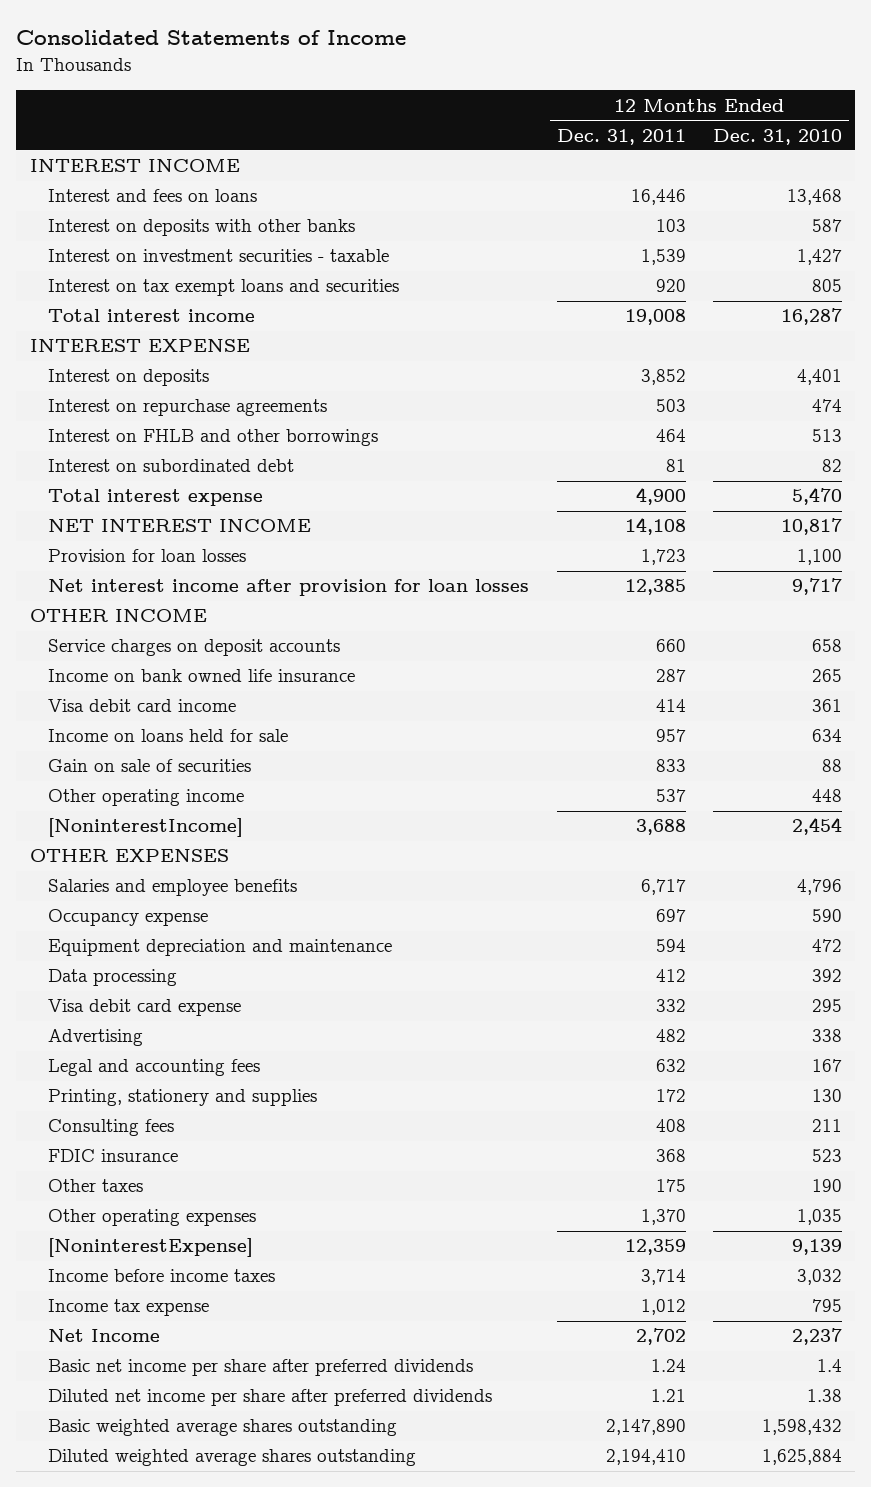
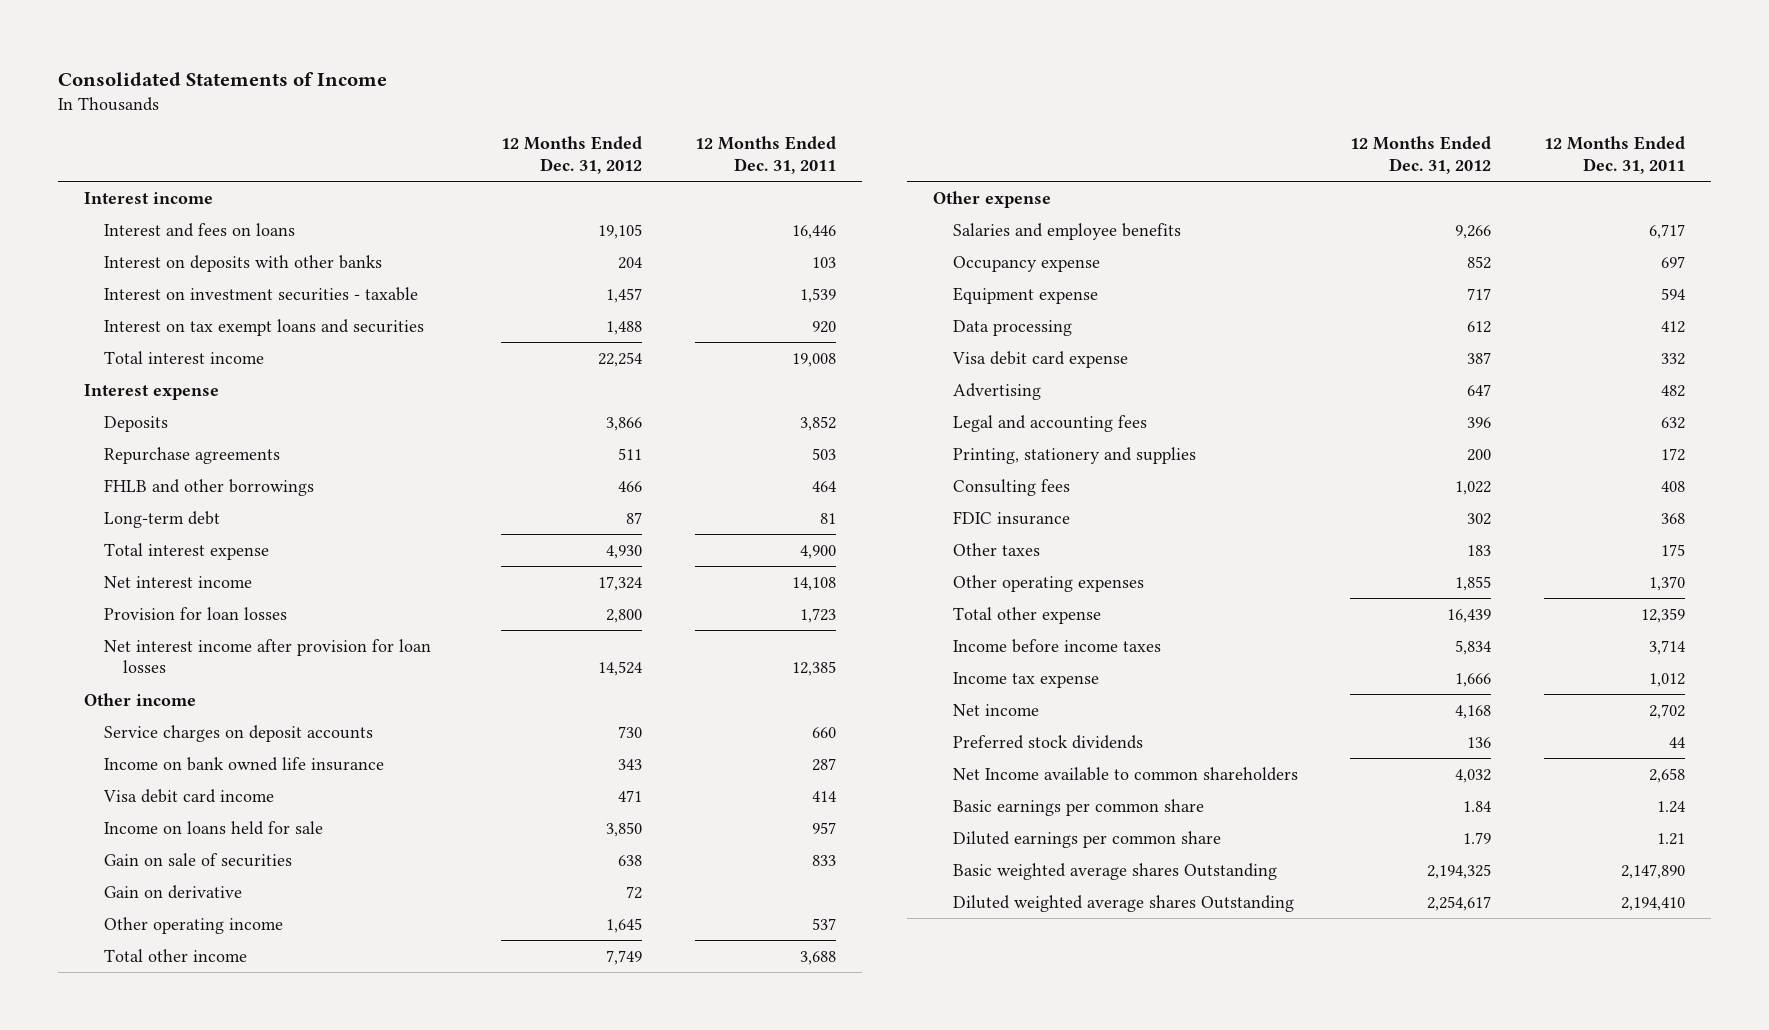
[712,128,842,145] Dec. 31, 2010 -> none
none -> [501,136,643,175] 12 Months Ended Dec. 31, 2012
[29,159,240,173] INTEREST INCOME -> [84,191,214,204] Interest income
[48,459,295,473] Interest on subordinated debt -> none
[29,339,250,353] INTEREST EXPENSE -> [84,383,220,400] Interest expense
[48,369,210,387] Interest on deposits -> [103,415,168,432] Deposits
[48,399,328,417] Interest on repurchase agreements -> [103,446,280,464] Repurchase agreements
[48,429,379,447] Interest on FHLB and other borrowings -> [103,478,314,496] FHLB and other borrowings
none -> [103,510,220,528] Long-term debt
[48,519,312,533] NET INTEREST INCOME -> [103,575,252,588] Net interest income
[29,609,207,623] OTHER INCOME -> [84,692,197,706] Other income
none -> [103,884,242,899] Gain on derivative
[48,818,244,838] [NoninterestIncome] -> [103,948,247,962] Total other income
[29,849,229,863] OTHER EXPENSES -> [933,190,1052,208] Other expense
[48,939,393,957] Equipment depreciation and maintenance -> [952,286,1098,304] Equipment expense
[48,1238,254,1258] [NoninterestExpense] -> [952,606,1101,624] Total other expense
[48,1329,161,1343] Net Income -> [952,703,1039,716] Net income
none -> [952,734,1143,749] Preferred stock dividends
none -> [952,766,1298,781] Net Income available to common shareholders
[48,1359,474,1377] Basic net income per share after preferred dividends -> [952,798,1204,816] Basic earnings per common share
[48,1389,493,1407] Diluted net income per share after preferred dividends -> [952,830,1221,848] Diluted earnings per common share
[48,1419,398,1437] Basic weighted average shares outstanding -> [952,862,1277,880] Basic weighted average shares Outstanding
[48,1449,417,1467] Diluted weighted average shares outstanding -> [952,894,1294,912] Diluted weighted average shares Outstanding

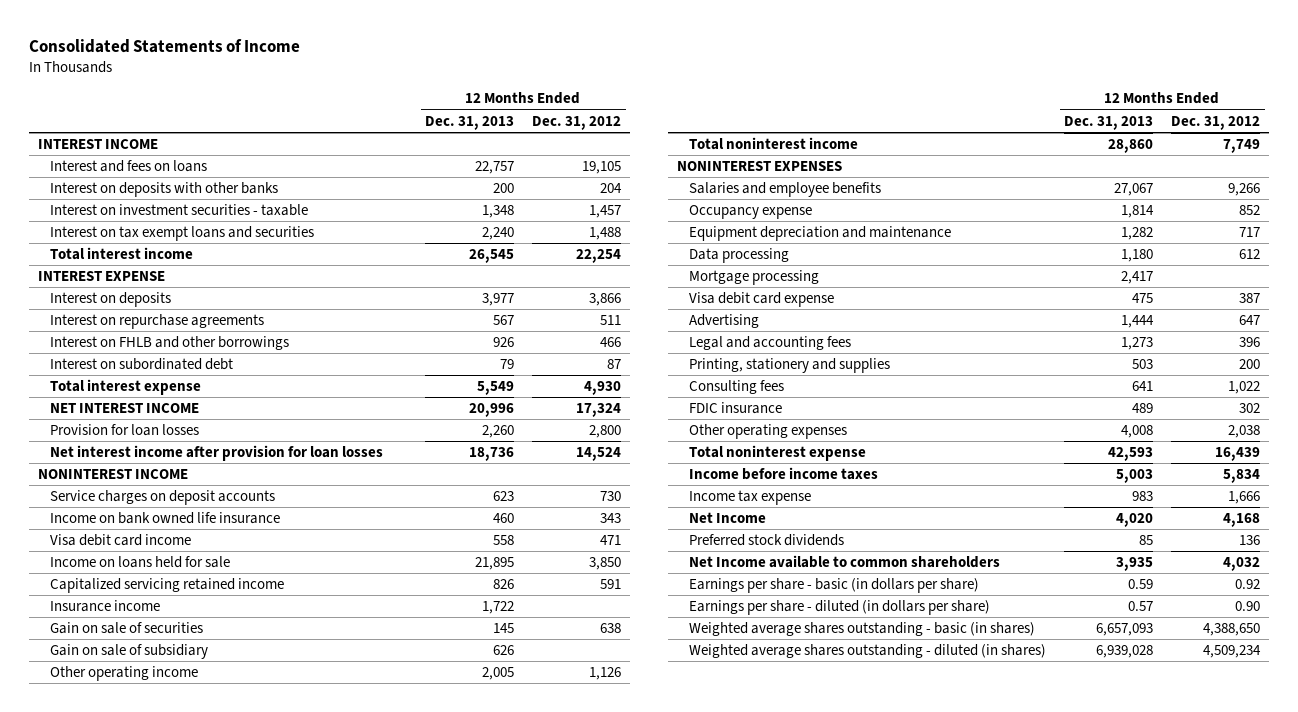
[694,136,836,175] 12 Months Ended Dec. 31, 2011 -> none
none -> [425,115,515,130] Dec. 31, 2013
[84,191,214,204] Interest income -> [37,139,158,150] INTEREST INCOME
[103,510,220,528] Long-term debt -> none
[84,383,220,400] Interest expense -> [37,271,165,282] INTEREST EXPENSE
[103,415,168,432] Deposits -> [50,292,172,308] Interest on deposits
[103,446,280,464] Repurchase agreements -> [50,314,265,330] Interest on repurchase agreements
[103,478,314,496] FHLB and other borrowings -> [50,336,290,351] Interest on FHLB and other borrowings
none -> [50,358,234,371] Interest on subordinated debt
[103,575,252,588] Net interest income -> [50,403,200,414] NET INTEREST INCOME
[84,692,197,706] Other income -> [37,469,188,480] NONINTEREST INCOME
none -> [50,578,285,594] Capitalized servicing retained income
none -> [50,600,161,613] Insurance income
[103,884,242,899] Gain on derivative -> none
none -> [50,644,209,660] Gain on sale of subsidiary
[606,917,643,933] 1,645 -> [589,667,622,681] 1,126
[103,948,247,962] Total other income -> [689,137,859,151] Total noninterest income
[933,190,1052,208] Other expense -> [676,161,842,172] NONINTEREST EXPENSES
[952,286,1098,304] Equipment expense -> [689,226,952,242] Equipment depreciation and maintenance
none -> [689,270,820,286] Mortgage processing
[952,542,1040,556] Other taxes -> none
[1455,575,1492,591] 1,855 -> [1228,425,1261,439] 2,038
[952,606,1101,624] Total other expense -> [689,445,867,462] Total noninterest expense
[952,703,1039,716] Net income -> [689,512,767,524] Net Income
[952,798,1204,816] Basic earnings per common share -> [689,578,980,594] Earnings per share - basic (in dollars per share)
[1463,800,1492,812] 1.84 -> [1235,579,1261,590] 0.92
[952,830,1221,848] Diluted earnings per common share -> [689,600,991,616] Earnings per share - diluted (in dollars per share)
[1463,831,1492,844] 1.79 -> [1235,601,1261,612] 0.90
[952,862,1277,880] Basic weighted average shares Outstanding -> [689,622,1036,637] Weighted average shares outstanding - basic (in shares)
[1427,863,1492,879] 2,194,325 -> [1203,623,1261,637] 4,388,650
[952,894,1294,912] Diluted weighted average shares Outstanding -> [689,644,1047,659] Weighted average shares outstanding - diluted (in shares)
[1427,895,1492,911] 2,254,617 -> [1203,645,1262,659] 4,509,234

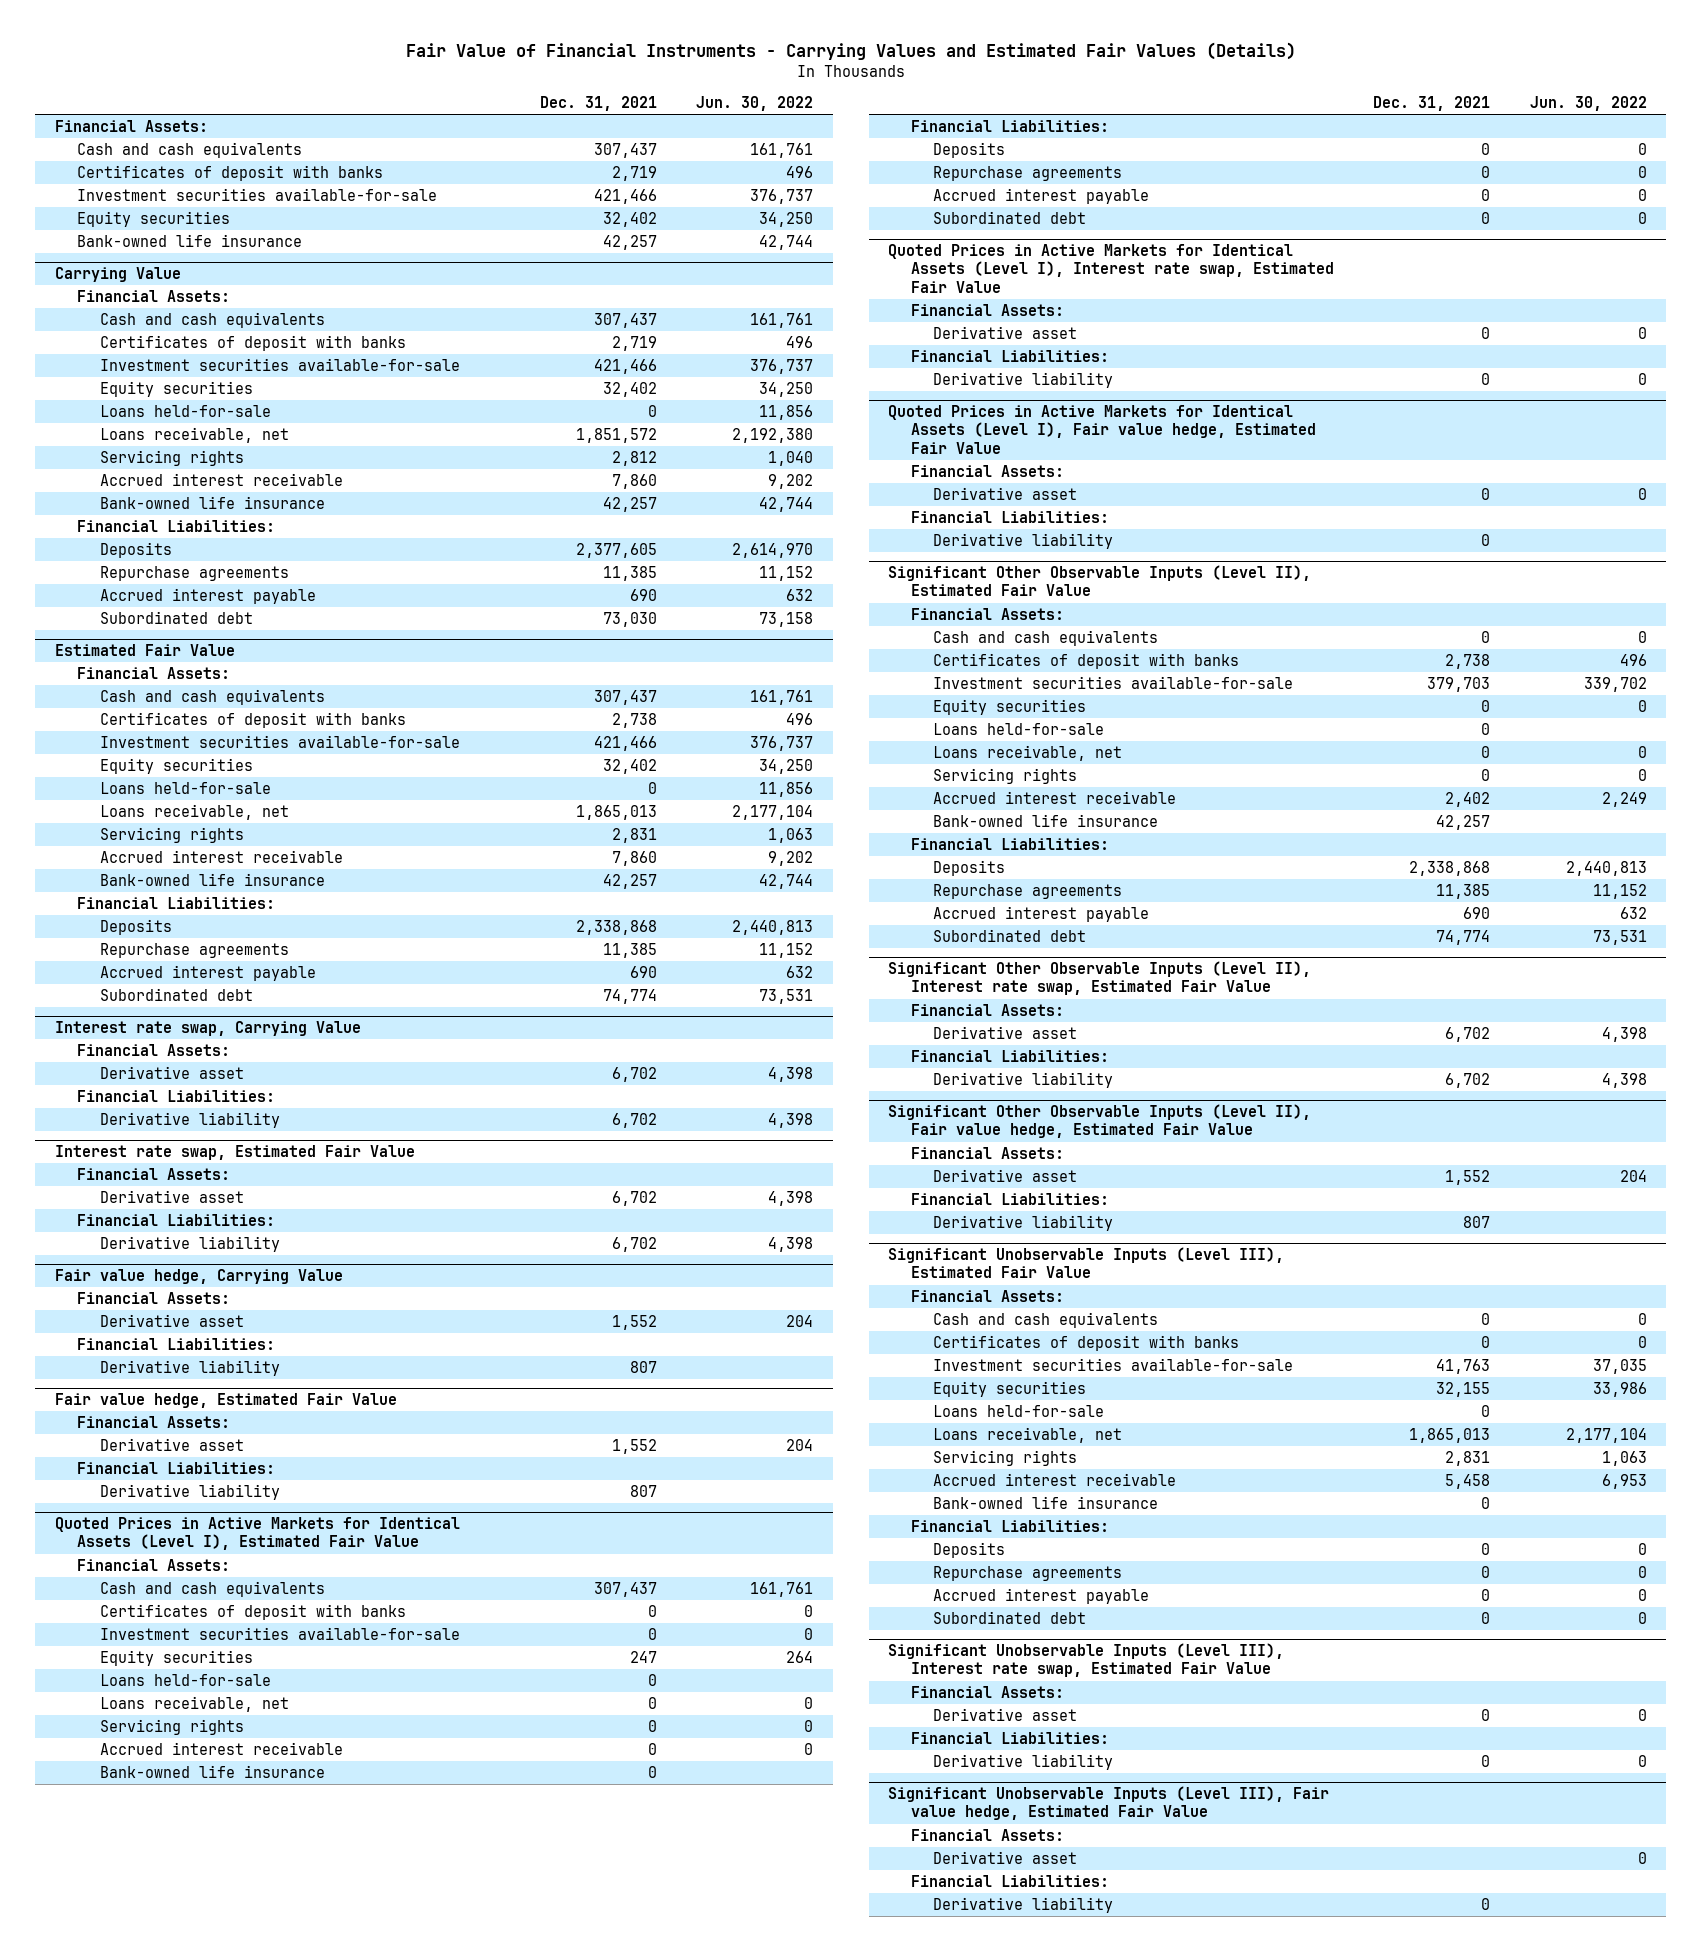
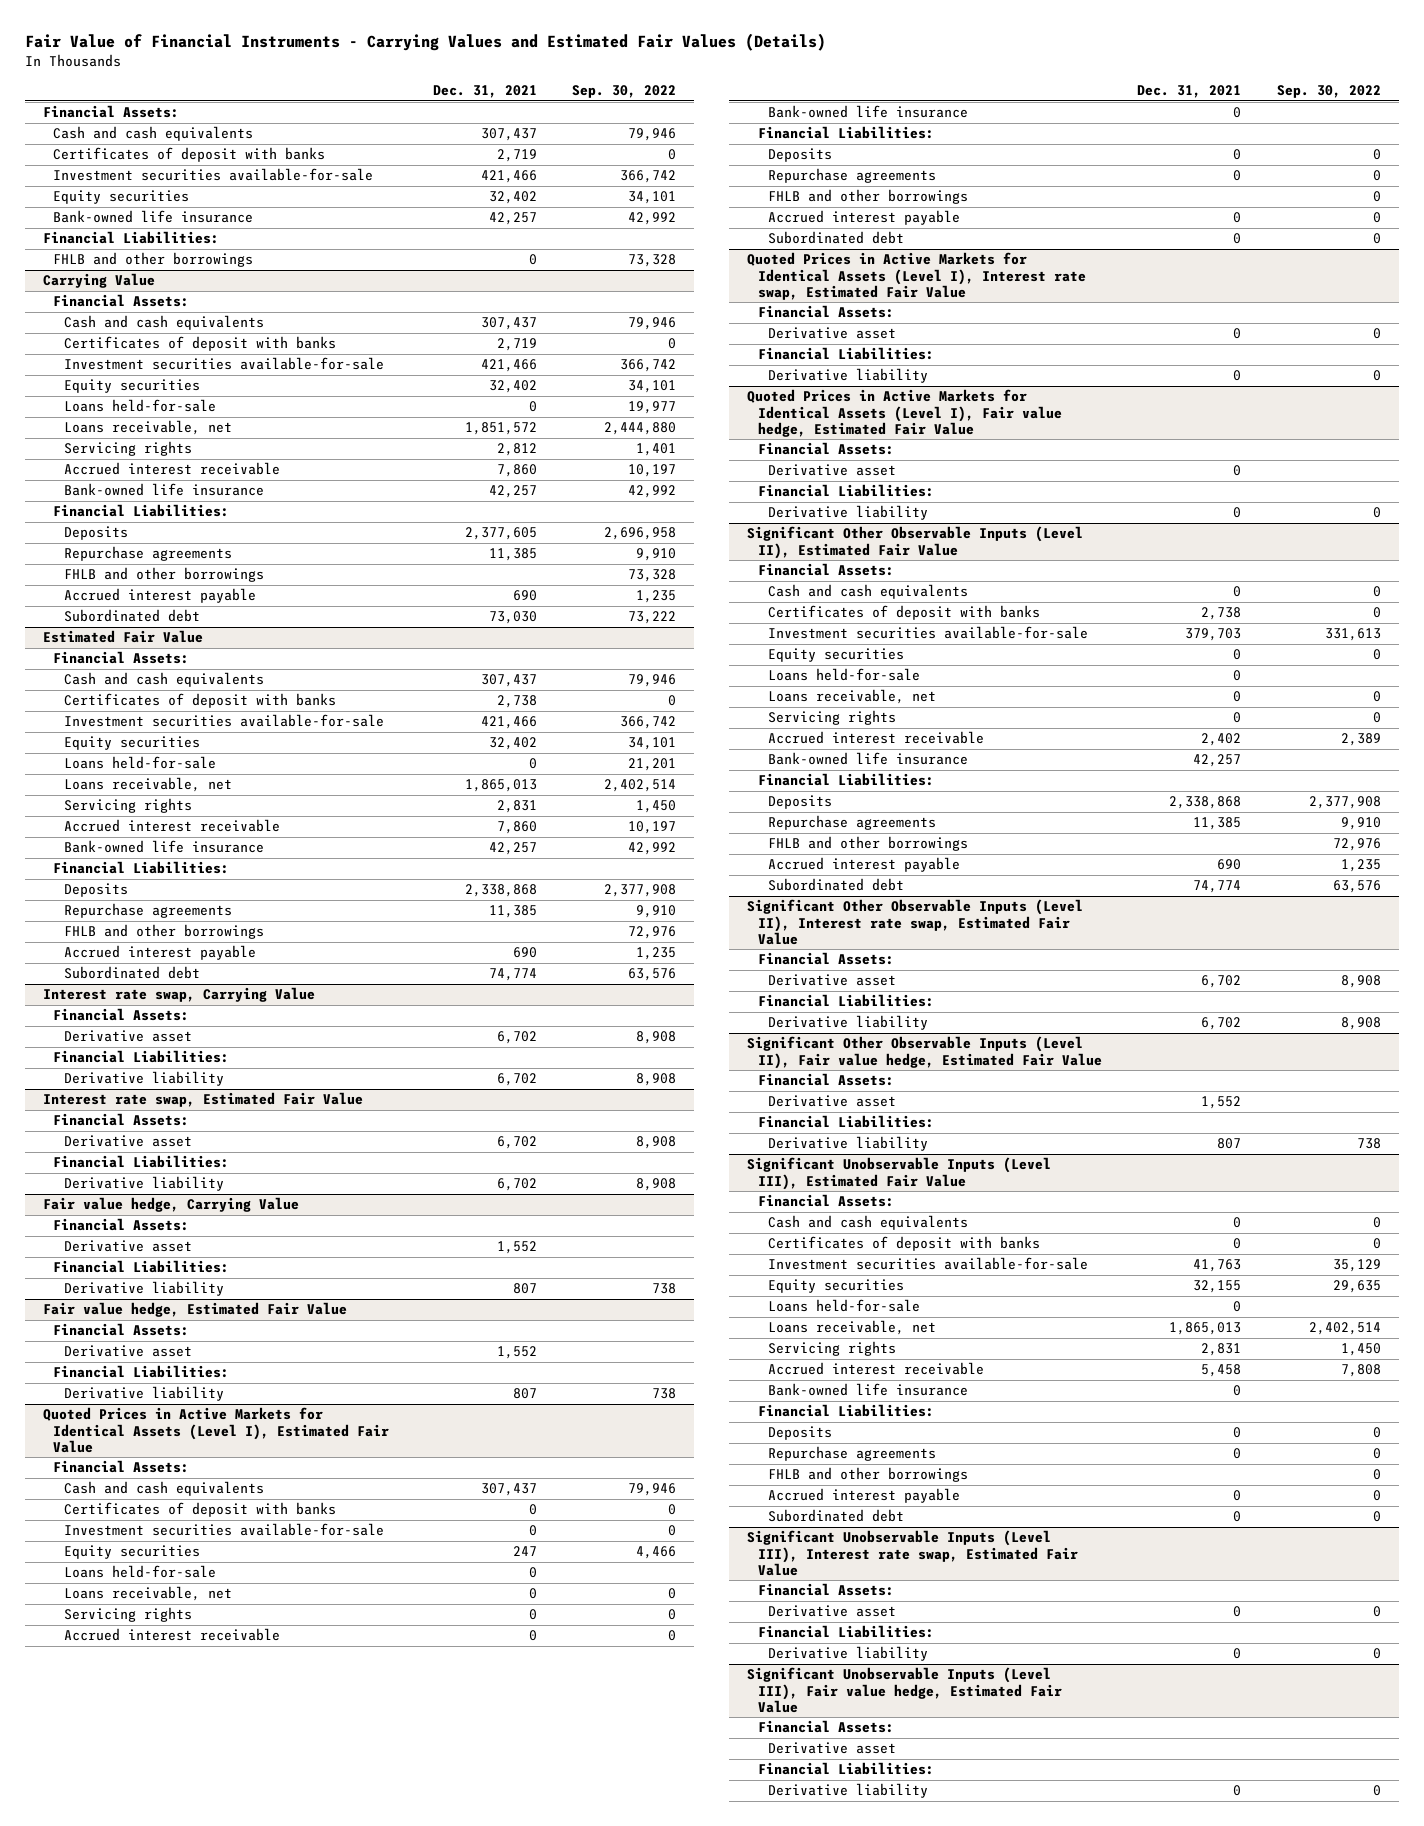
[696,95,814,111] Jun. 30, 2022 -> none
none -> [572,85,677,99] Sep. 30, 2022
none -> [42,231,219,245] Financial Liabilities:
none -> [53,252,254,268] FHLB and other borrowings
none -> [63,567,264,583] FHLB and other borrowings
none -> [63,924,264,940] FHLB and other borrowings
none -> [768,189,969,205] FHLB and other borrowings
none -> [768,836,969,852] FHLB and other borrowings
none -> [768,1467,969,1483] FHLB and other borrowings

